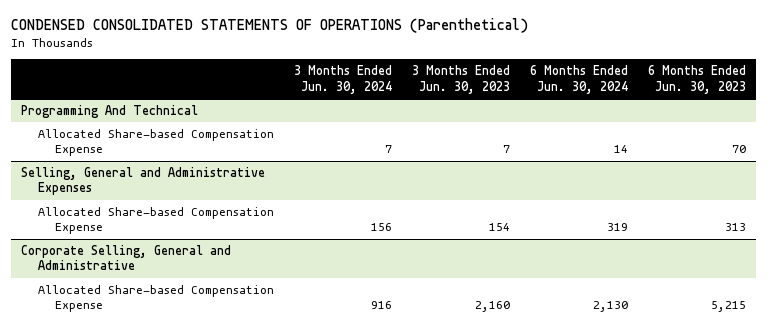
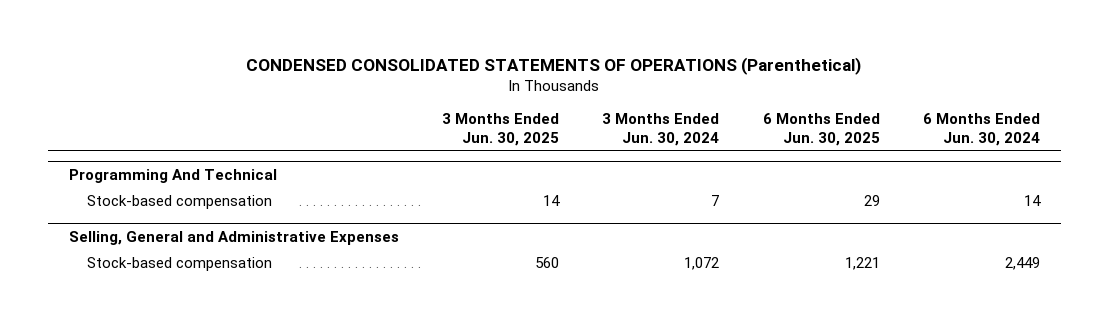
[412,65,511,94] 3 Months Ended Jun. 30, 2023 -> none
[648,65,747,94] 6 Months Ended Jun. 30, 2023 -> none
none -> [442,113,560,147] 3 Months Ended Jun. 30, 2025
none -> [762,113,880,147] 6 Months Ended Jun. 30, 2025
[38,128,275,157] Allocated Share-based Compensation Expense -> [87,195,273,210] Stock-based compensation
[20,244,231,271] Corporate Selling, General and Administrative -> none
[38,284,275,313] Allocated Share-based Compensation Expense -> none
[38,206,275,235] Allocated Share-based Compensation Expense -> [87,257,273,272] Stock-based compensation
[371,223,393,232] 156 -> [684,257,720,271] 1,072
[607,223,629,232] 319 -> [1004,257,1040,271] 2,449

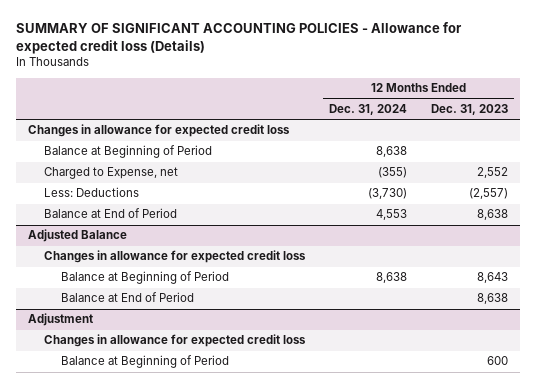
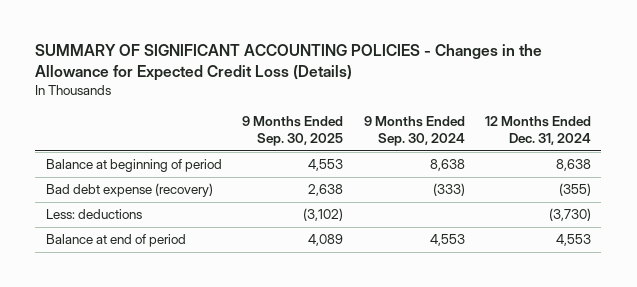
[15,22,462,54] SUMMARY OF SIGNIFICANT ACCOUNTING POLICIES - Allowance for expected credit loss (Details) -> [35,44,543,81] SUMMARY OF SIGNIFICANT ACCOUNTING POLICIES - Changes in the Allowance for Expected Credit Loss (Details)
[430,103,508,115] Dec. 31, 2023 -> none
none -> [242,115,344,146] 9 Months Ended Sep. 30, 2025
none -> [363,115,465,146] 9 Months Ended Sep. 30, 2024
[27,124,290,138] Changes in allowance for expected credit loss -> none
[27,229,127,243] Adjusted Balance -> none
[44,250,307,264] Changes in allowance for expected credit loss -> none
[61,271,230,285] Balance at Beginning of Period -> none
[61,292,195,303] Balance at End of Period -> none
[27,313,93,327] Adjustment -> none
[44,334,307,348] Changes in allowance for expected credit loss -> none
[61,355,230,369] Balance at Beginning of Period -> none
[44,145,213,159] Balance at Beginning of Period -> [45,159,222,173] Balance at beginning of period
[44,167,179,180] Charged to Expense, net -> [45,183,213,198] Bad debt expense (recovery)
[44,187,140,198] Less: Deductions -> [45,209,142,220] Less: deductions
[44,208,178,219] Balance at End of Period -> [45,234,186,248] Balance at end of period

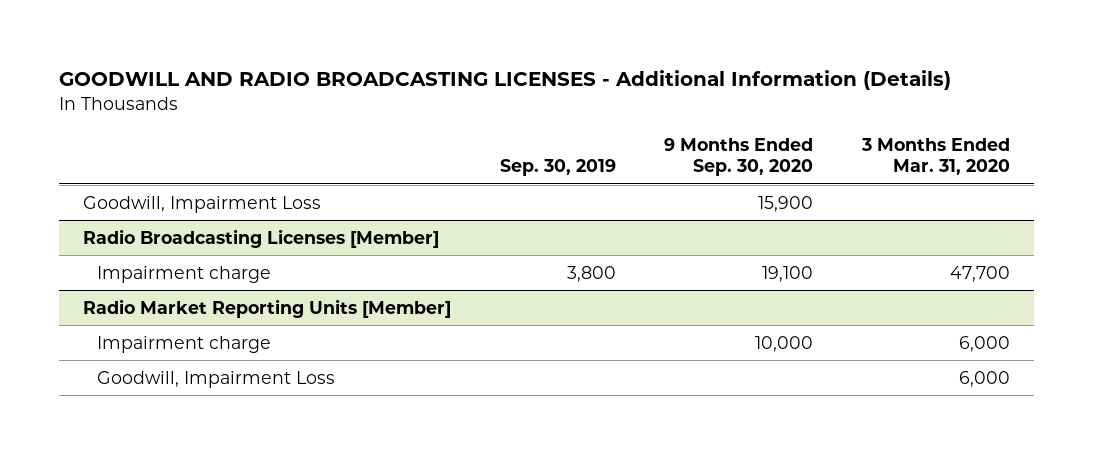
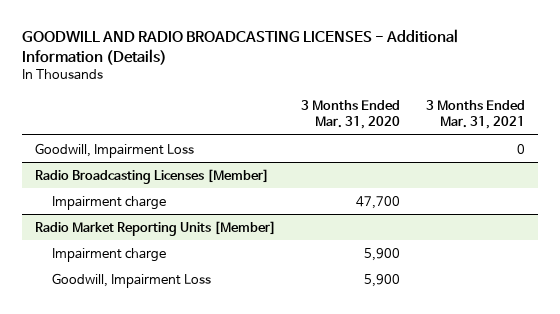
[499,159,616,177] Sep. 30, 2019 -> none
[664,137,814,177] 9 Months Ended Sep. 30, 2020 -> none
none -> [426,99,526,130] 3 Months Ended Mar. 31, 2021
[958,335,1010,352] 6,000 -> [364,247,401,261] 5,900
[958,370,1010,387] 6,000 -> [364,273,401,287] 5,900

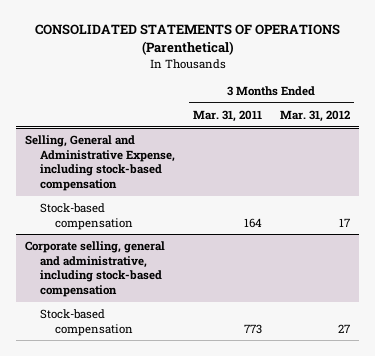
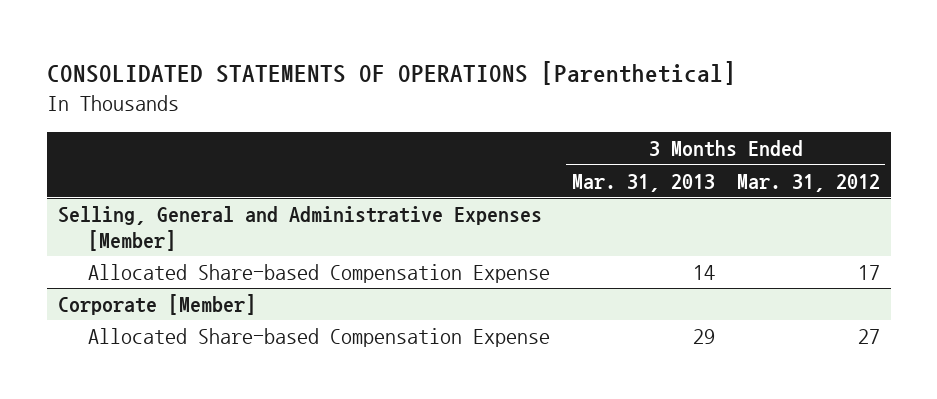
[34,24,340,56] CONSOLIDATED STATEMENTS OF OPERATIONS (Parenthetical) -> [46,60,736,85] CONSOLIDATED STATEMENTS OF OPERATIONS [Parenthetical]
[193,109,263,122] Mar. 31, 2011 -> none
none -> [571,173,715,192] Mar. 31, 2013
[25,135,176,191] Selling, General and Administrative Expense, including stock-based compensation -> none
[25,241,166,297] Corporate selling, general and administrative, including stock-based compensation -> none
none -> [57,206,542,252] Selling, General and Administrative Expenses [Member]
[40,203,134,230] Stock-based compensation -> [87,264,550,284] Allocated Share-based Compensation Expense
none -> [57,294,256,316] Corporate [Member]
[40,309,134,336] Stock-based compensation -> [87,328,550,348] Allocated Share-based Compensation Expense

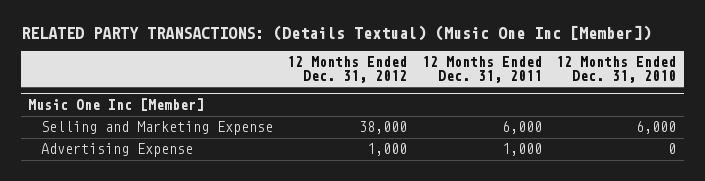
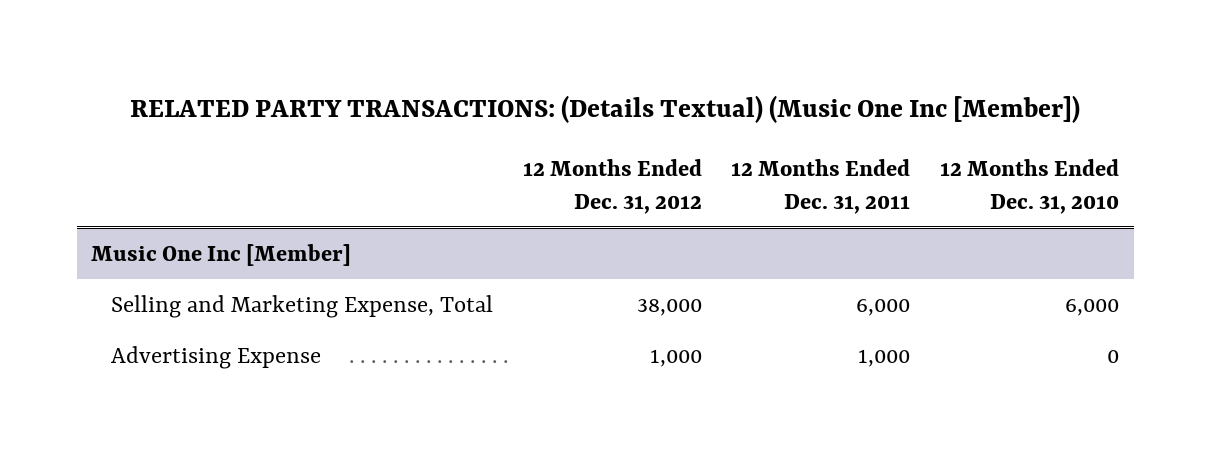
[40,121,273,136] Selling and Marketing Expense -> [110,294,493,318] Selling and Marketing Expense, Total

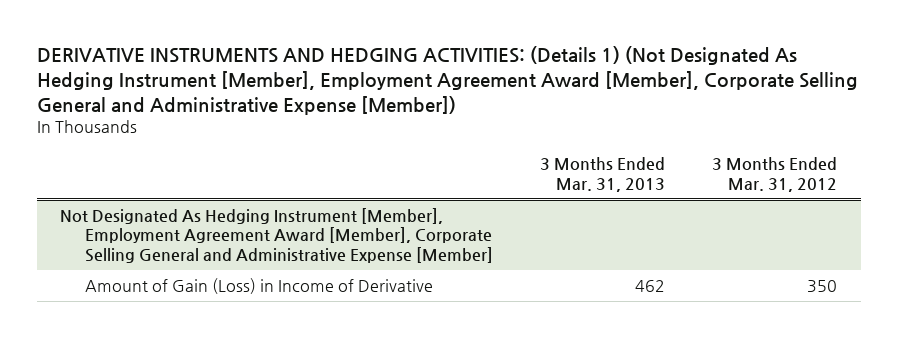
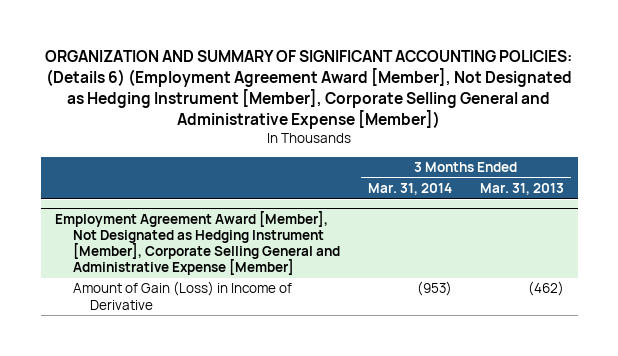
[36,46,858,115] DERIVATIVE INSTRUMENTS AND HEDGING ACTIVITIES: (Details 1) (Not Designated As Hedging Instrument [Member], Employment Agreement Award [Member], Corporate Selling General and Administrative Expense [Member]) -> [45,49,573,129] ORGANIZATION AND SUMMARY OF SIGNIFICANT ACCOUNTING POLICIES: (Details 6) (Employment Agreement Award [Member], Not Designated as Hedging Instrument [Member], Corporate Selling General and Administrative Expense [Member])
[712,157,838,192] 3 Months Ended Mar. 31, 2012 -> none
none -> [367,183,452,196] Mar. 31, 2014
[60,207,494,263] Not Designated As Hedging Instrument [Member], Employment Agreement Award [Member], Corporate Selling General and Administrative Expense [Member] -> [54,210,340,276] Employment Agreement Award [Member], Not Designated as Hedging Instrument [Member], Corporate Selling General and Administrative Expense [Member]
[635,279,666,292] 462 -> [527,281,564,297] (462)

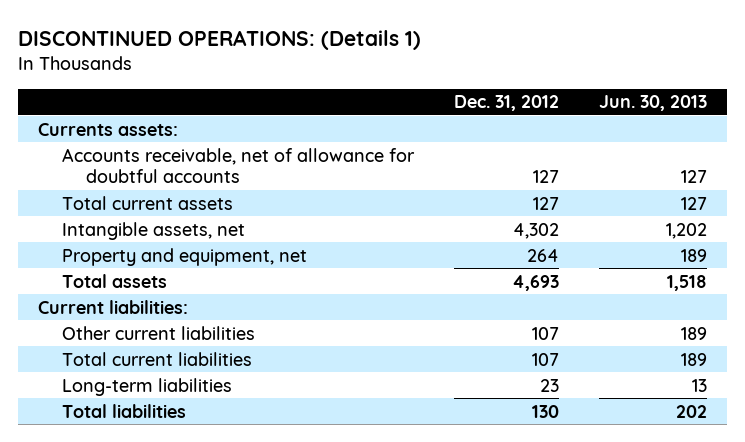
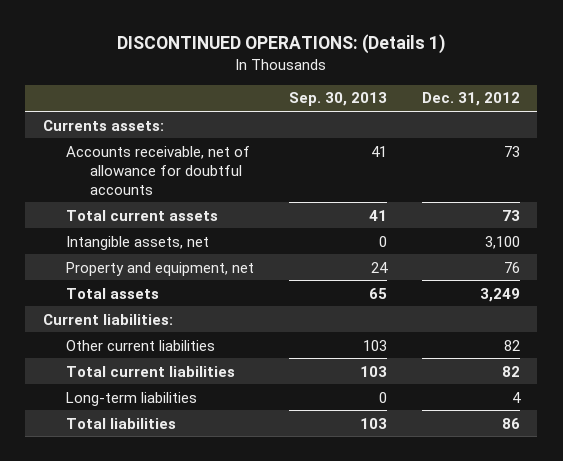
[598,95,707,112] Jun. 30, 2013 -> none
none -> [289,92,388,107] Sep. 30, 2013
[532,170,559,184] 127 -> [503,145,520,157] 73
[532,196,559,210] 127 -> [501,209,520,221] 73
[512,222,559,239] 4,302 -> [484,235,520,249] 3,100
[526,248,559,262] 264 -> [503,261,520,273] 76
[511,274,559,291] 4,693 -> [479,287,520,302] 3,249
[531,326,559,340] 107 -> [503,339,520,351] 82
[531,352,559,366] 107 -> [501,365,520,377] 82
[539,378,559,392] 23 -> [511,391,521,403] 4
[531,404,559,418] 130 -> [501,417,520,429] 86

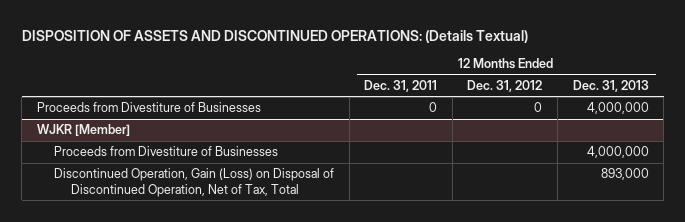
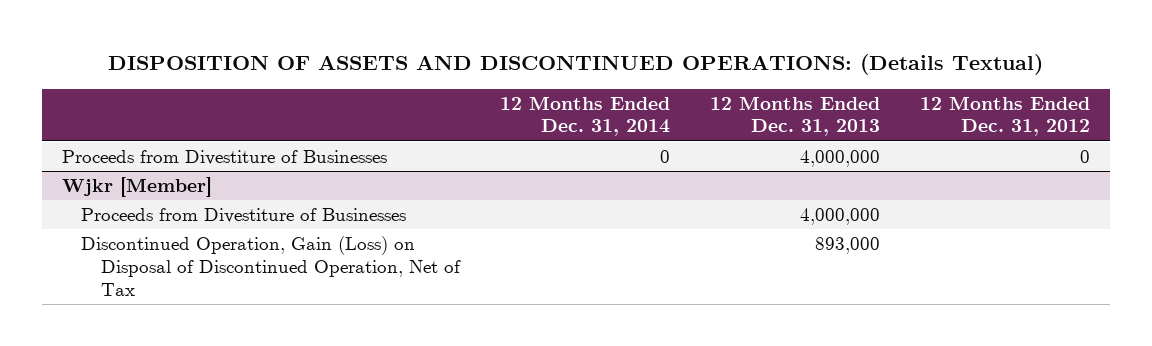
[364,80,438,93] Dec. 31, 2011 -> none
none -> [499,95,670,137] 12 Months Ended Dec. 31, 2014
[36,124,130,137] WJKR [Member] -> [61,176,212,197] Wjkr [Member]
[53,168,334,197] Discontinued Operation, Gain (Loss) on Disposal of Discontinued Operation, Net of Tax, Total -> [81,235,461,296] Discontinued Operation, Gain (Loss) on Disposal of Discontinued Operation, Net of Tax

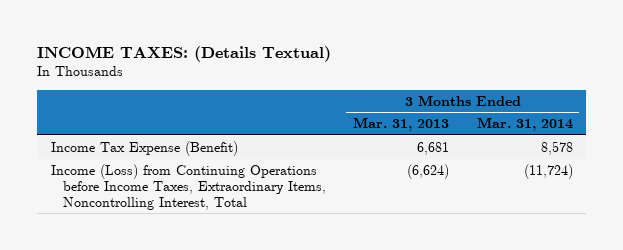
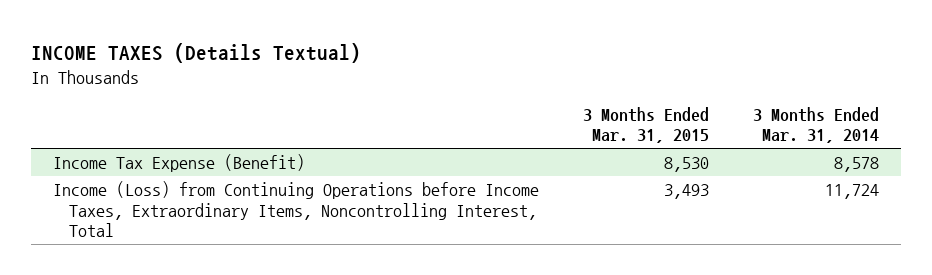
[37,46,332,63] INCOME TAXES: (Details Textual) -> [31,42,362,63] INCOME TAXES (Details Textual)
[353,117,450,132] Mar. 31, 2013 -> none
none -> [582,106,709,144] 3 Months Ended Mar. 31, 2015
[523,163,573,179] (11,724) -> [824,184,879,200] 11,724

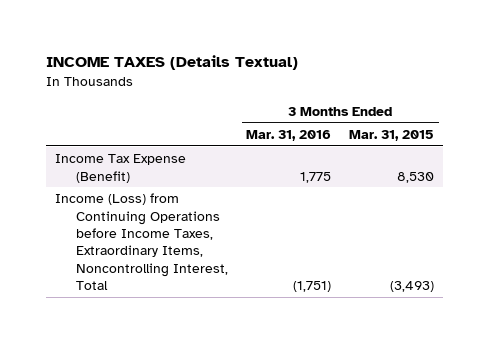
[752,106,879,144] 3 Months Ended Mar. 31, 2014 -> none
none -> [246,129,332,141] Mar. 31, 2016
[663,184,709,200] 3,493 -> [390,281,435,293] (3,493)

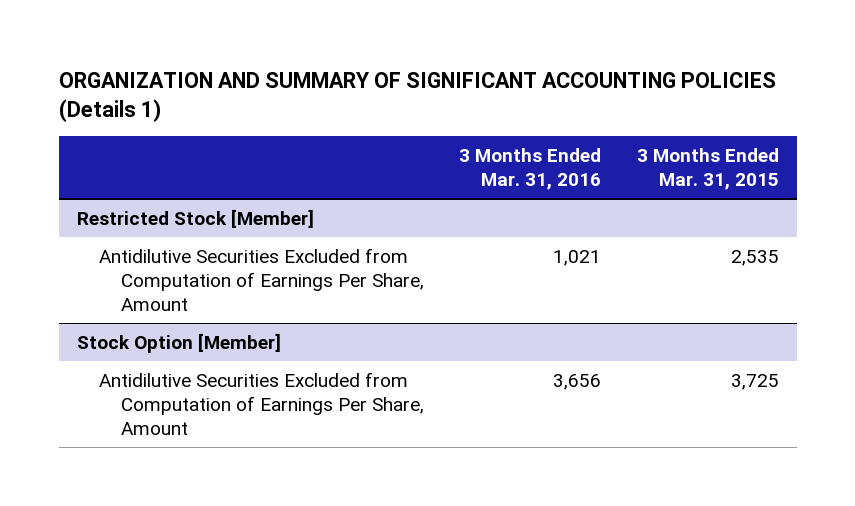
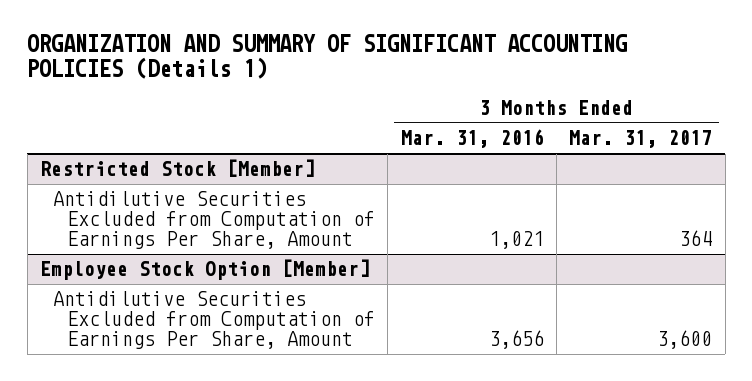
[636,147,779,190] 3 Months Ended Mar. 31, 2015 -> none
none -> [569,130,713,149] Mar. 31, 2017
[76,332,281,353] Stock Option [Member] -> [39,259,370,281] Employee Stock Option [Member]

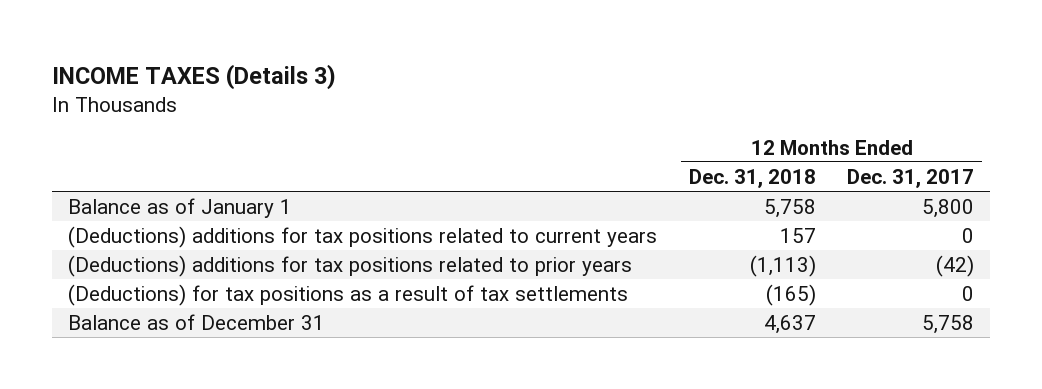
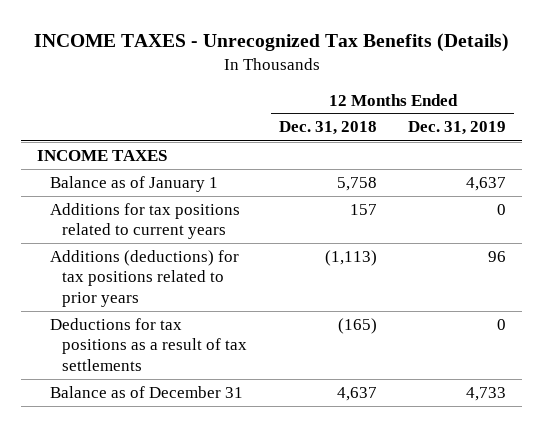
[51,64,336,91] INCOME TAXES (Details 3) -> [33,33,509,53] INCOME TAXES - Unrecognized Tax Benefits (Details)
[847,168,975,188] Dec. 31, 2017 -> none
none -> [408,121,507,136] Dec. 31, 2019
none -> [36,149,167,161] INCOME TAXES
[67,225,657,248] (Deductions) additions for tax positions related to current years -> [49,202,240,240] Additions for tax positions related to current years
[67,254,632,277] (Deductions) additions for tax positions related to prior years -> [49,249,239,307] Additions (deductions) for tax positions related to prior years
[67,283,628,306] (Deductions) for tax positions as a result of tax settlements -> [49,317,248,371] Deductions for tax positions as a result of tax settlements

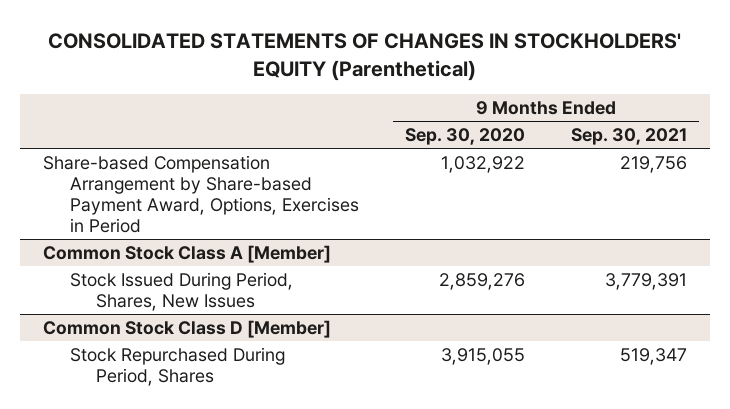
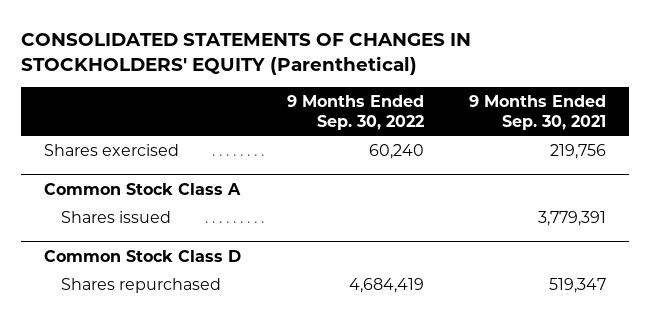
[405,127,526,145] Sep. 30, 2020 -> none
none -> [286,95,424,130] 9 Months Ended Sep. 30, 2022
[43,154,359,234] Share-based Compensation Arrangement by Share-based Payment Award, Options, Exercises in Period -> [43,143,179,156] Shares exercised
[43,244,332,263] Common Stock Class A [Member] -> [43,182,241,195] Common Stock Class A
[69,271,293,311] Stock Issued During Period, Shares, New Issues -> [61,210,172,223] Shares issued
[43,319,332,338] Common Stock Class D [Member] -> [43,249,241,262] Common Stock Class D
[69,346,285,386] Stock Repurchased During Period, Shares -> [61,277,222,293] Shares repurchased

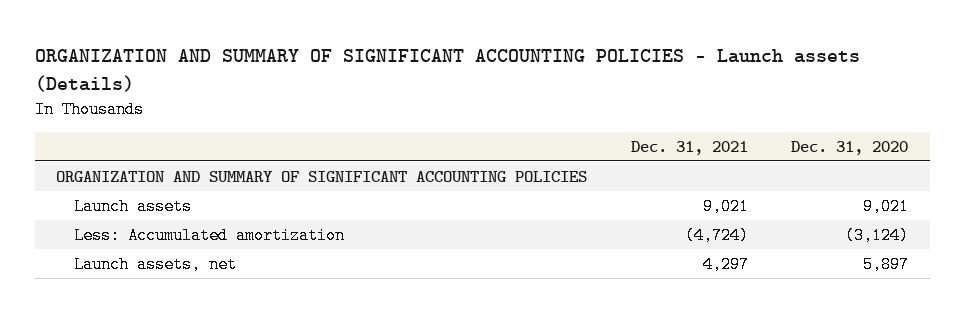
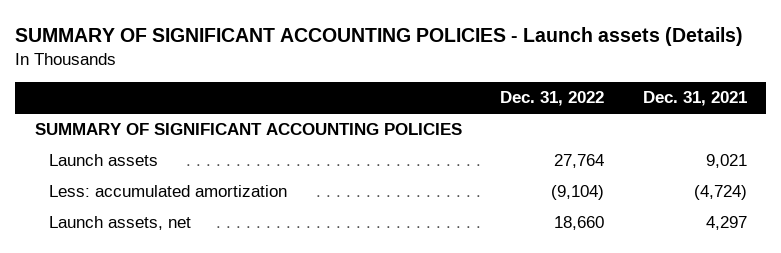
[34,49,860,93] ORGANIZATION AND SUMMARY OF SIGNIFICANT ACCOUNTING POLICIES - Launch assets (Details) -> [15,26,744,46] SUMMARY OF SIGNIFICANT ACCOUNTING POLICIES - Launch assets (Details)
[791,140,909,155] Dec. 31, 2020 -> none
none -> [500,91,605,107] Dec. 31, 2022
[56,170,588,182] ORGANIZATION AND SUMMARY OF SIGNIFICANT ACCOUNTING POLICIES -> [34,123,462,136] SUMMARY OF SIGNIFICANT ACCOUNTING POLICIES
[74,226,346,244] Less: Accumulated amortization -> [49,185,288,198] Less: accumulated amortization

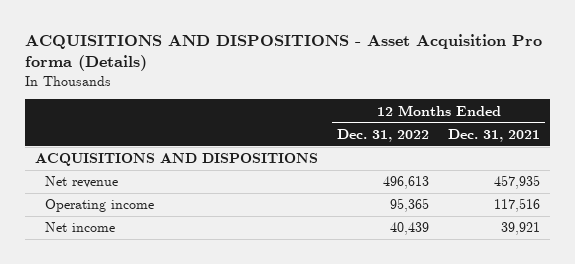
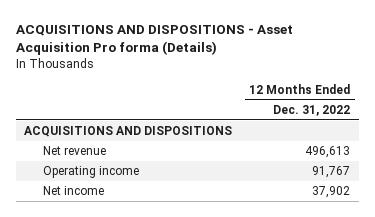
[448,128,541,142] Dec. 31, 2021 -> none
[390,198,430,213] 95,365 -> [312,166,351,179] 91,767
[390,222,430,236] 40,439 -> [312,186,351,199] 37,902

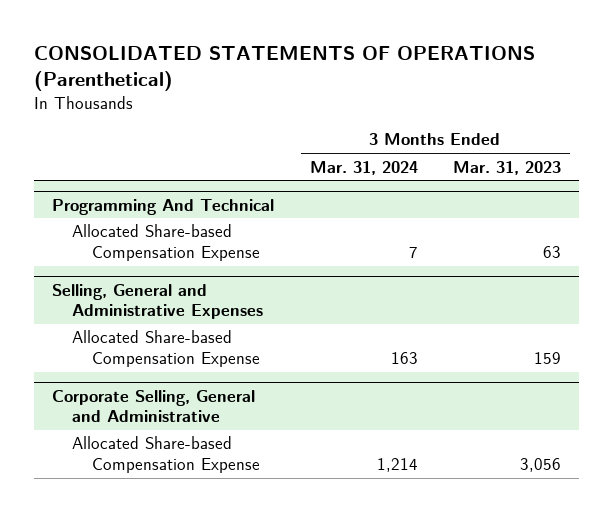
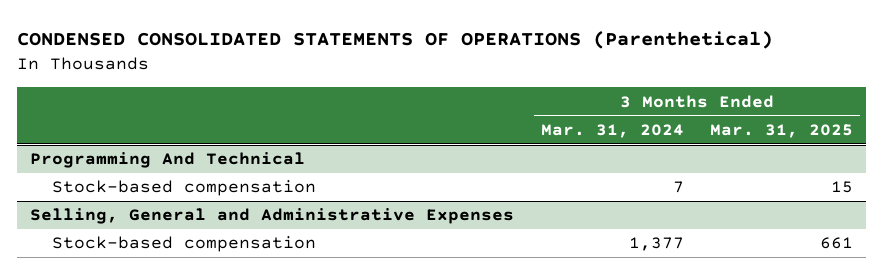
[34,46,536,92] CONSOLIDATED STATEMENTS OF OPERATIONS (Parenthetical) -> [17,30,774,49] CONDENSED CONSOLIDATED STATEMENTS OF OPERATIONS (Parenthetical)
[453,160,562,175] Mar. 31, 2023 -> none
none -> [710,123,854,138] Mar. 31, 2025
[72,224,261,261] Allocated Share-based Compensation Expense -> [52,180,317,197] Stock-based compensation
[52,389,256,423] Corporate Selling, General and Administrative -> none
[72,436,261,473] Allocated Share-based Compensation Expense -> none
[72,330,261,367] Allocated Share-based Compensation Expense -> [52,236,317,253] Stock-based compensation
[390,351,418,364] 163 -> [628,237,684,252] 1,377

